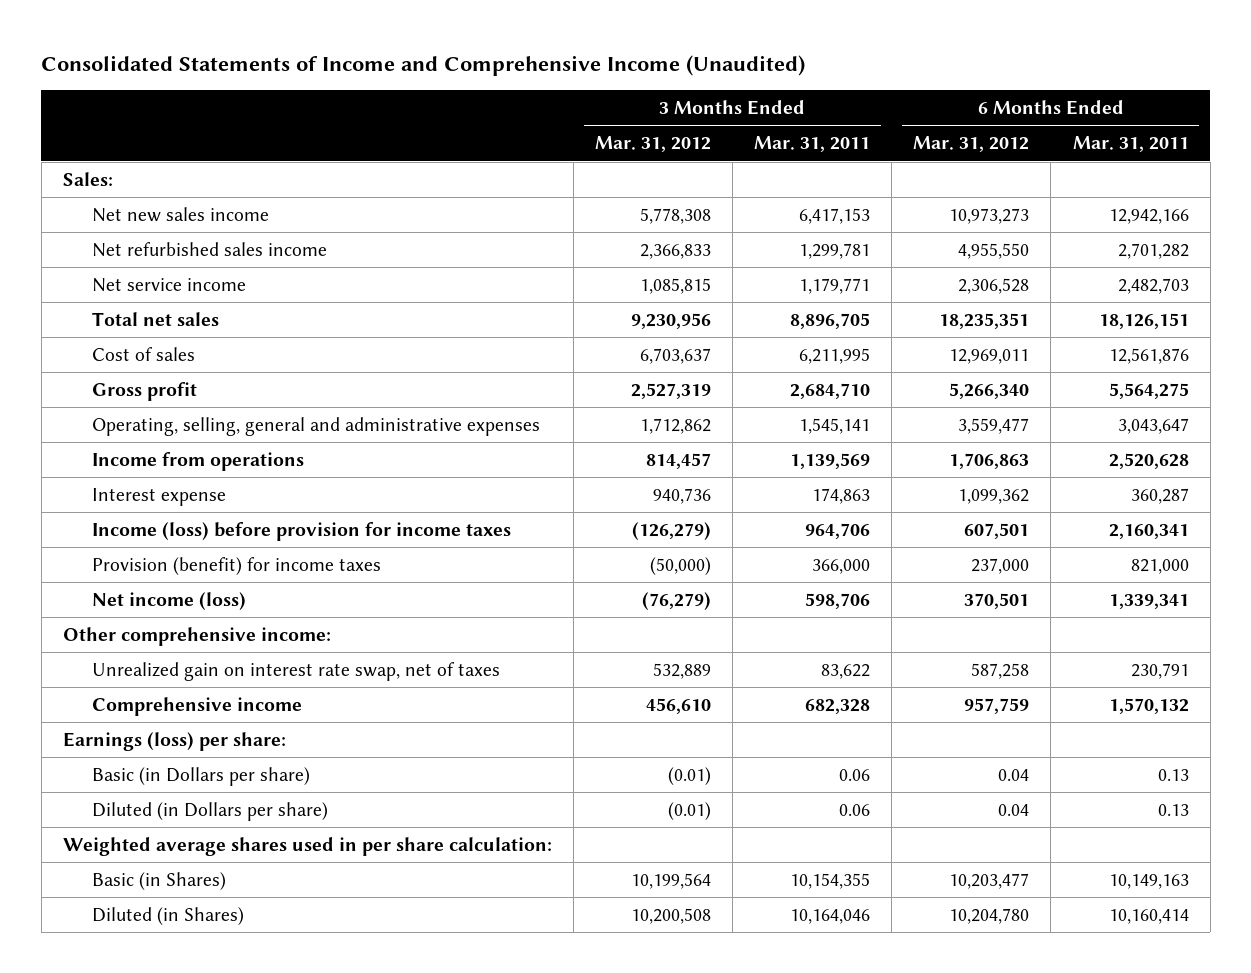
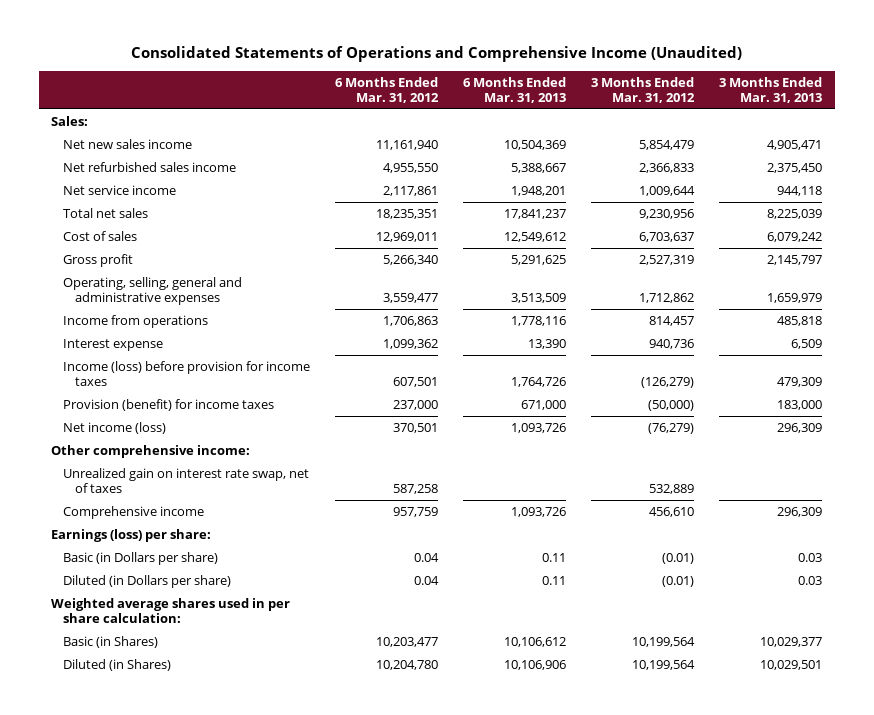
[41,55,806,77] Consolidated Statements of Income and Comprehensive Income (Unaudited) -> [130,46,742,63] Consolidated Statements of Operations and Comprehensive Income (Unaudited)
[754,136,871,153] Mar. 31, 2011 -> none
[1072,136,1189,153] Mar. 31, 2011 -> none
none -> [463,76,567,103] 6 Months Ended Mar. 31, 2013
none -> [719,76,823,103] 3 Months Ended Mar. 31, 2013
[639,207,711,224] 5,778,308 -> [639,139,695,150] 5,854,479
[949,207,1030,224] 10,973,273 -> [376,139,439,150] 11,161,940
[639,277,711,294] 1,085,815 -> [639,185,696,196] 1,009,644
[958,277,1030,294] 2,306,528 -> [383,185,439,196] 2,117,861
[630,907,711,924] 10,200,508 -> [632,659,696,670] 10,199,564

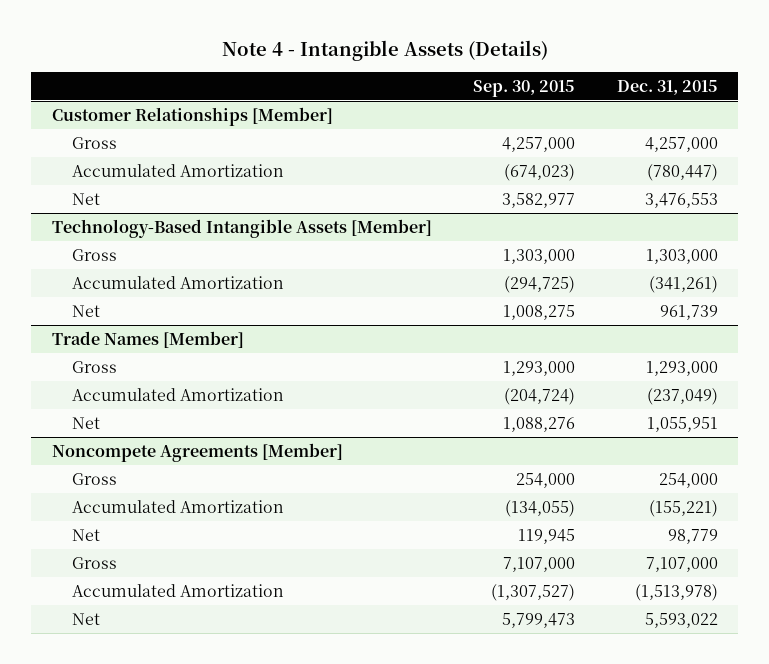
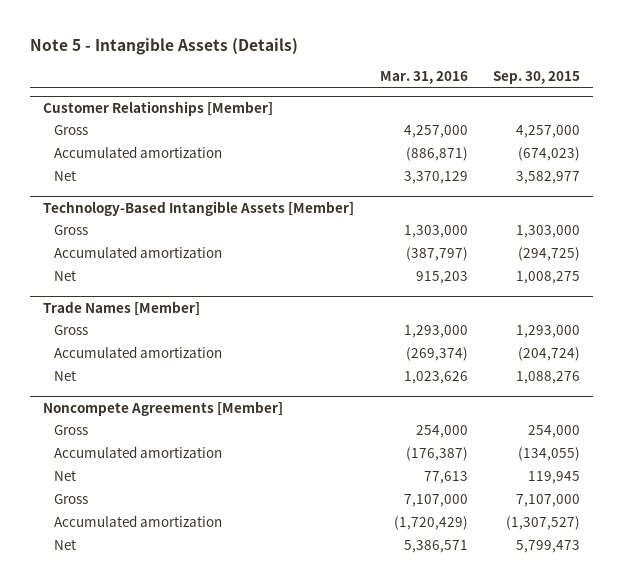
[221,39,548,61] Note 4 - Intangible Assets (Details) -> [29,37,298,55] Note 5 - Intangible Assets (Details)
[616,79,718,95] Dec. 31, 2015 -> none
none -> [379,70,468,84] Mar. 31, 2016
[72,163,285,177] Accumulated Amortization -> [53,146,222,159] Accumulated amortization
[72,275,285,289] Accumulated Amortization -> [53,246,222,259] Accumulated amortization
[72,387,285,401] Accumulated Amortization -> [53,346,222,359] Accumulated amortization
[72,499,285,513] Accumulated Amortization -> [53,446,222,459] Accumulated amortization
[72,583,285,597] Accumulated Amortization -> [53,515,222,528] Accumulated amortization

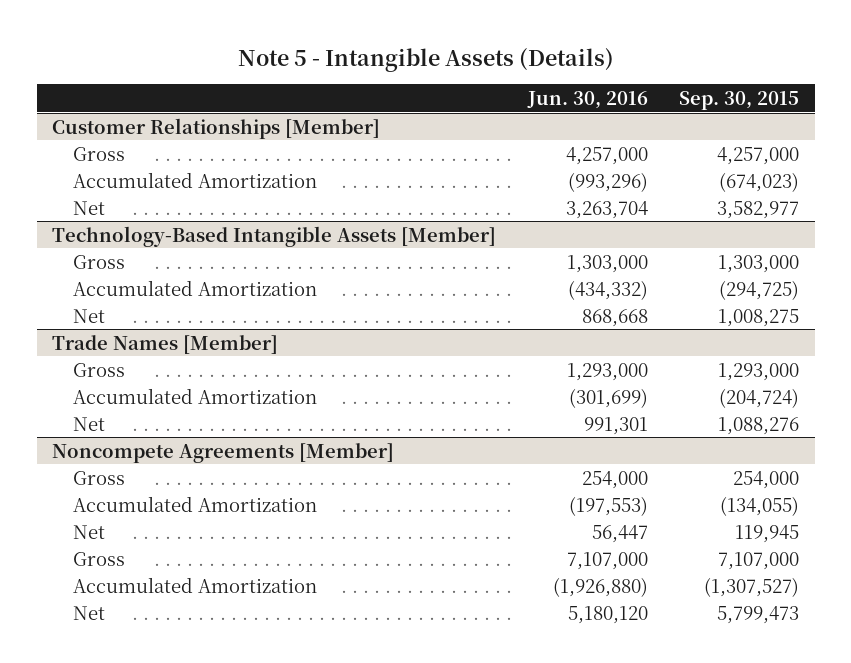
[379,70,468,84] Mar. 31, 2016 -> none
none -> [526,90,648,109] Jun. 30, 2016
[53,146,222,159] Accumulated amortization -> [72,171,317,188] Accumulated Amortization
[53,246,222,259] Accumulated amortization -> [72,279,317,296] Accumulated Amortization
[53,346,222,359] Accumulated amortization -> [72,387,317,404] Accumulated Amortization
[53,446,222,459] Accumulated amortization -> [72,495,317,512] Accumulated Amortization
[53,515,222,528] Accumulated amortization -> [72,576,317,593] Accumulated Amortization

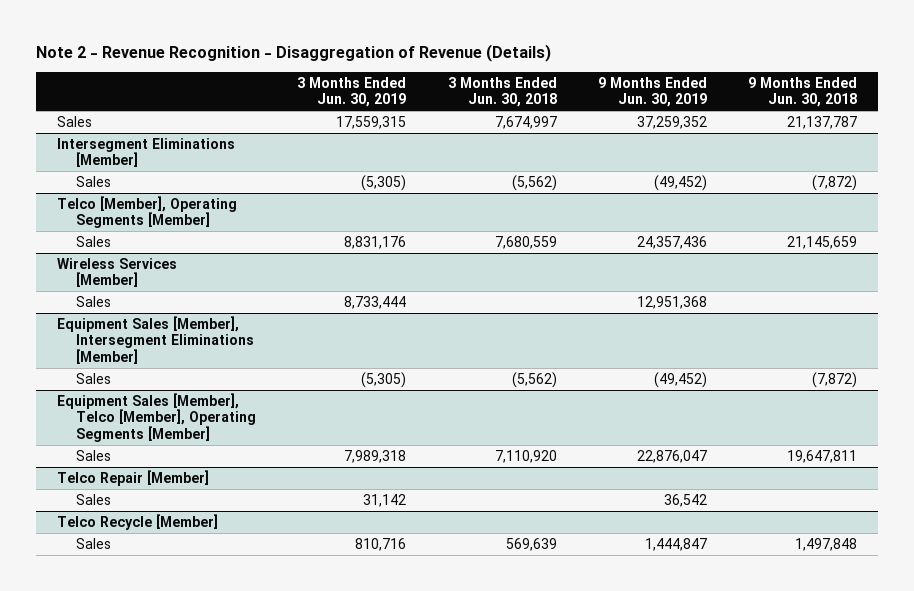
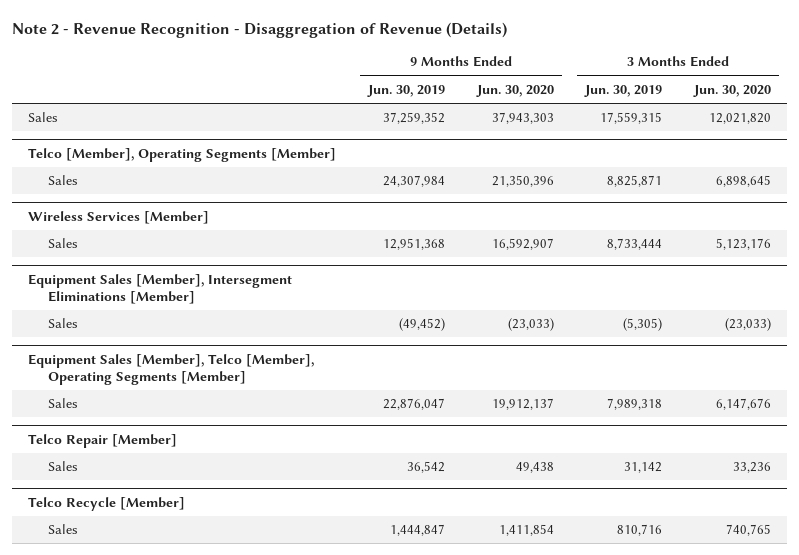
[447,76,557,108] 3 Months Ended Jun. 30, 2018 -> none
[748,76,858,108] 9 Months Ended Jun. 30, 2018 -> none
none -> [475,84,554,97] Jun. 30, 2020
none -> [693,84,772,97] Jun. 30, 2020
[56,137,235,168] Intersegment Eliminations [Member] -> none
[75,175,111,187] Sales -> none
[344,235,407,249] 8,831,176 -> [607,175,663,188] 8,825,871
[637,235,708,249] 24,357,436 -> [382,175,445,188] 24,307,984

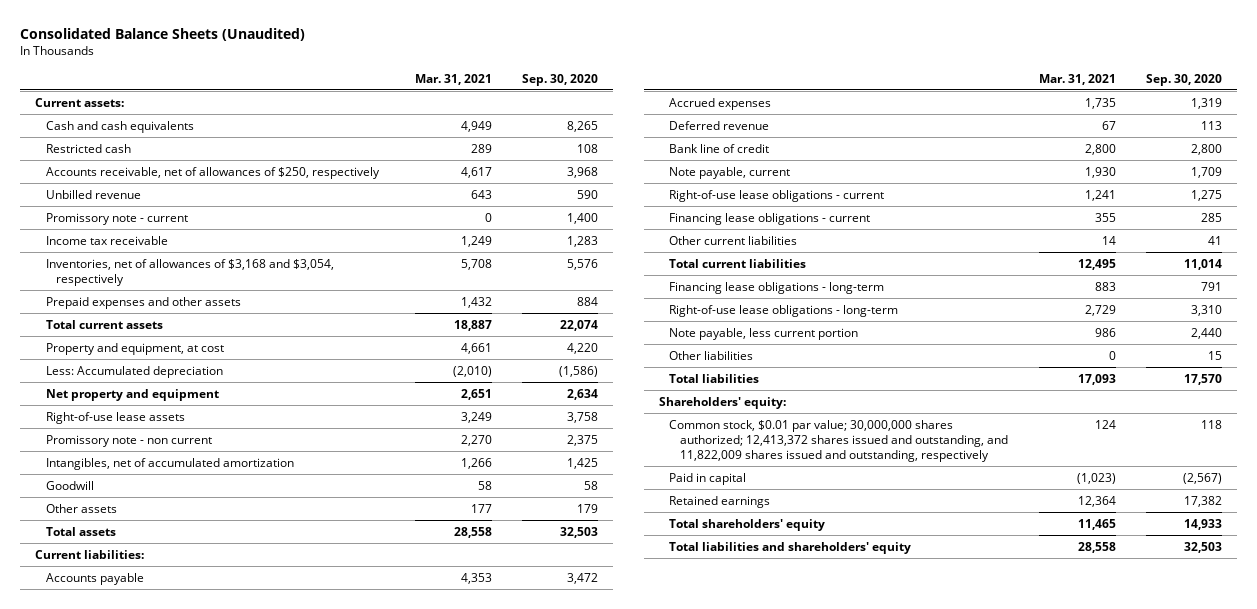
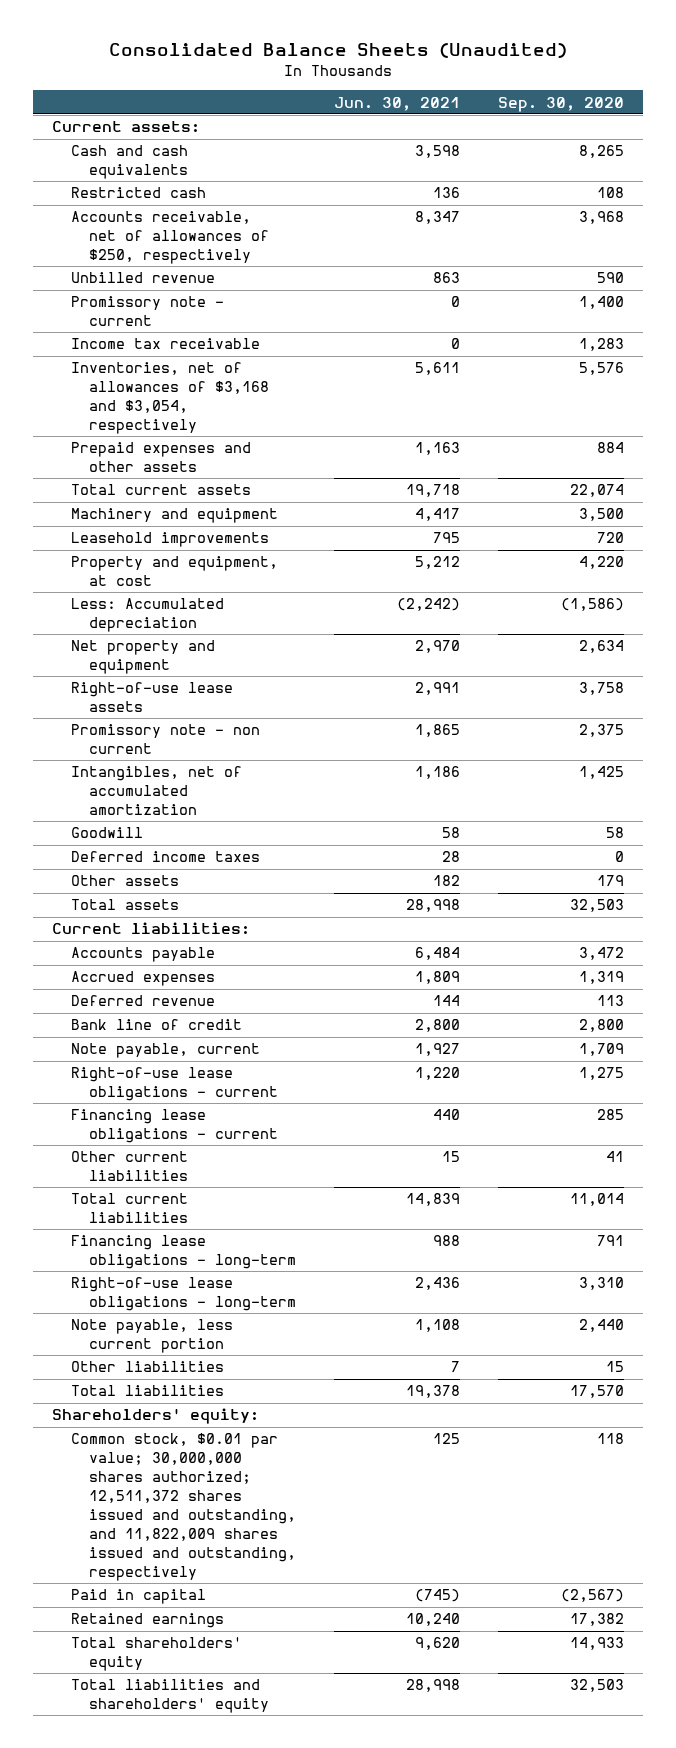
[414,73,492,85] Mar. 31, 2021 -> none
none -> [334,96,461,111] Jun. 30, 2021
none -> [70,508,278,524] Machinery and equipment
none -> [70,532,269,548] Leasehold improvements
none -> [70,851,260,863] Deferred income taxes
[669,419,1009,463] Common stock, $0.01 par value; 30,000,000 shares authorized; 12,413,372 shares issued and outstanding, and 11,822,009 shares issued and outstanding, respectively -> [70,1433,297,1581] Common stock, $0.01 par value; 30,000,000 shares authorized; 12,511,372 shares issued and outstanding, and 11,822,009 shares issued and outstanding, respectively

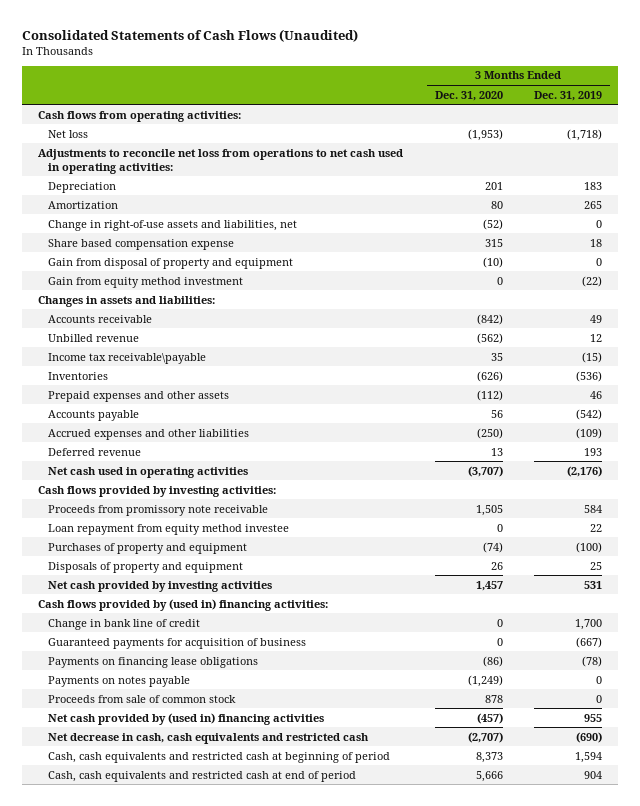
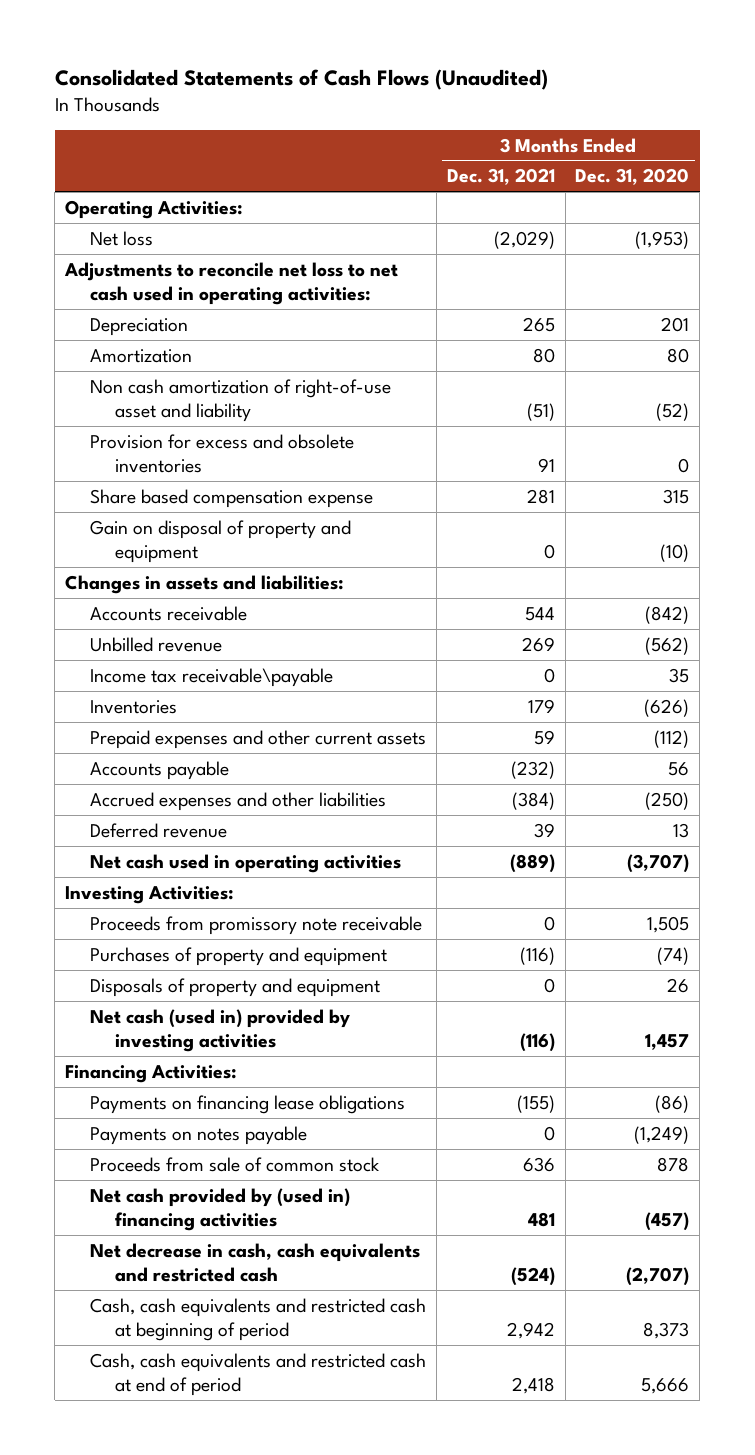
[534,90,603,101] Dec. 31, 2019 -> none
none -> [446,168,555,186] Dec. 31, 2021
[38,110,242,122] Cash flows from operating activities: -> [65,199,244,219] Operating Activities:
[38,148,404,174] Adjustments to reconcile net loss from operations to net cash used in operating activities: -> [64,261,399,306] Adjustments to reconcile net loss to net cash used in operating activities:
[48,219,298,231] Change in right-of-use assets and liabilities, net -> [89,378,391,423] Non cash amortization of right-of-use asset and liability
none -> [89,433,354,474] Provision for excess and obsolete inventories
[48,276,244,288] Gain from equity method investment -> none
[48,257,294,269] Gain from disposal of property and equipment -> [89,519,351,564] Gain on disposal of property and equipment
[48,390,230,402] Prepaid expenses and other assets -> [89,729,426,749] Prepaid expenses and other current assets
[38,485,277,497] Cash flows provided by investing activities: -> [65,885,235,904] Investing Activities:
[48,523,290,535] Loan repayment from equity method investee -> none
[48,618,201,630] Change in bank line of credit -> none
[48,637,307,649] Guaranteed payments for acquisition of business -> none
[48,580,273,592] Net cash provided by investing activities -> [89,1008,350,1053] Net cash (used in) provided by investing activities
[38,598,329,611] Cash flows provided by (used in) financing activities: -> [65,1064,238,1083] Financing Activities:

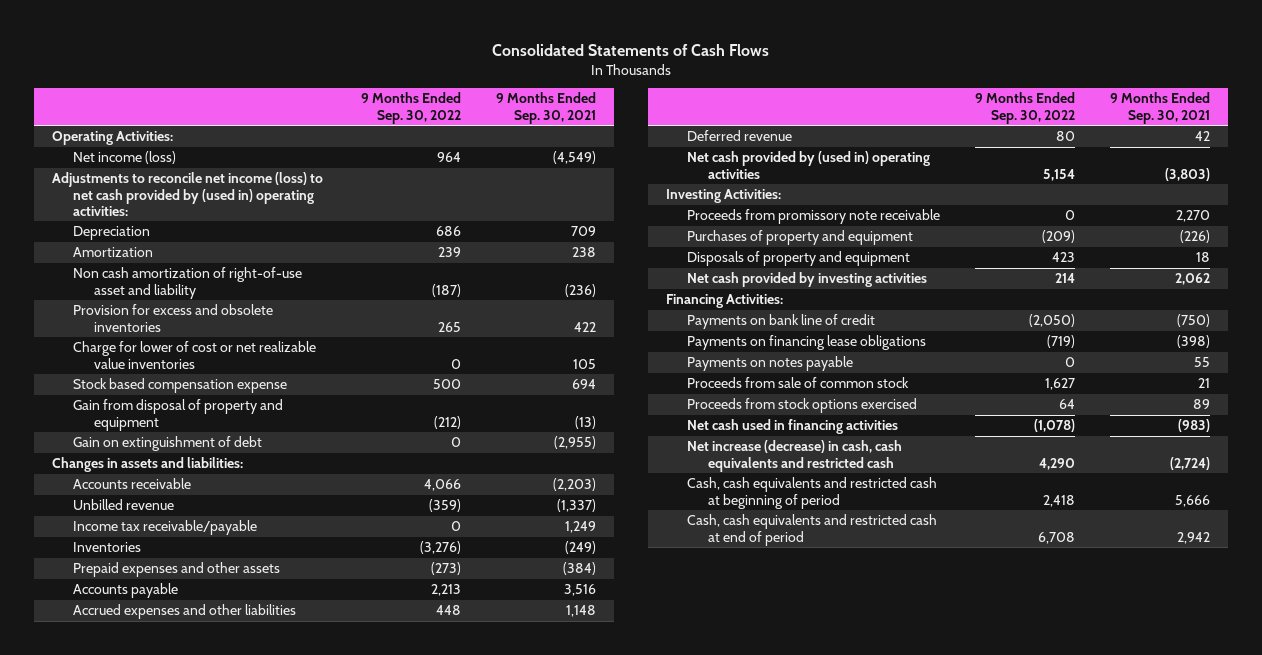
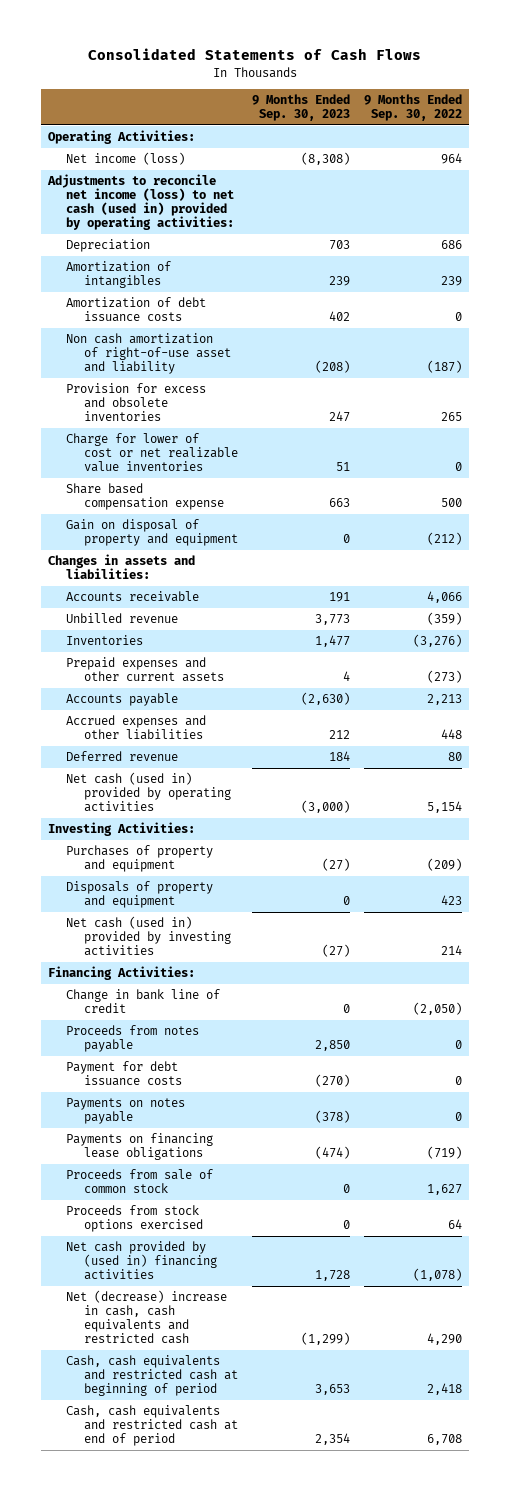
[496,92,597,124] 9 Months Ended Sep. 30, 2021 -> none
none -> [251,94,350,122] 9 Months Ended Sep. 30, 2023
[52,172,324,216] Adjustments to reconcile net income (loss) to net cash provided by (used in) operating activities: -> [47,174,235,231] Adjustments to reconcile net income (loss) to net cash (used in) provided by operating activities:
[73,247,154,258] Amortization -> [66,261,172,289] Amortization of intangibles
none -> [66,297,207,323] Amortization of debt issuance costs
[73,436,263,452] Gain on extinguishment of debt -> none
[73,378,288,394] Stock based compensation expense -> [66,483,224,511] Share based compensation expense
[73,399,284,431] Gain from disposal of property and equipment -> [66,519,238,547] Gain on disposal of property and equipment
[73,520,258,536] Income tax receivable/payable -> none
[73,562,281,578] Prepaid expenses and other assets -> [66,657,224,683] Prepaid expenses and other current assets
[687,151,931,179] Net cash provided by (used in) operating activities -> [66,772,231,813] Net cash (used in) provided by operating activities
[687,209,941,225] Proceeds from promissory note receivable -> none
[687,272,928,288] Net cash provided by investing activities -> [66,916,231,957] Net cash (used in) provided by investing activities
[687,314,876,330] Payments on bank line of credit -> [66,989,221,1014] Change in bank line of credit
none -> [66,1025,200,1053] Proceeds from notes payable
none -> [66,1061,182,1087] Payment for debt issuance costs
[687,335,927,351] Payments on financing lease obligations -> [66,1133,214,1161] Payments on financing lease obligations
[687,419,899,435] Net cash used in financing activities -> [66,1241,217,1281] Net cash provided by (used in) financing activities
[687,440,903,472] Net increase (decrease) in cash, cash equivalents and restricted cash -> [66,1290,228,1345] Net (decrease) increase in cash, cash equivalents and restricted cash

